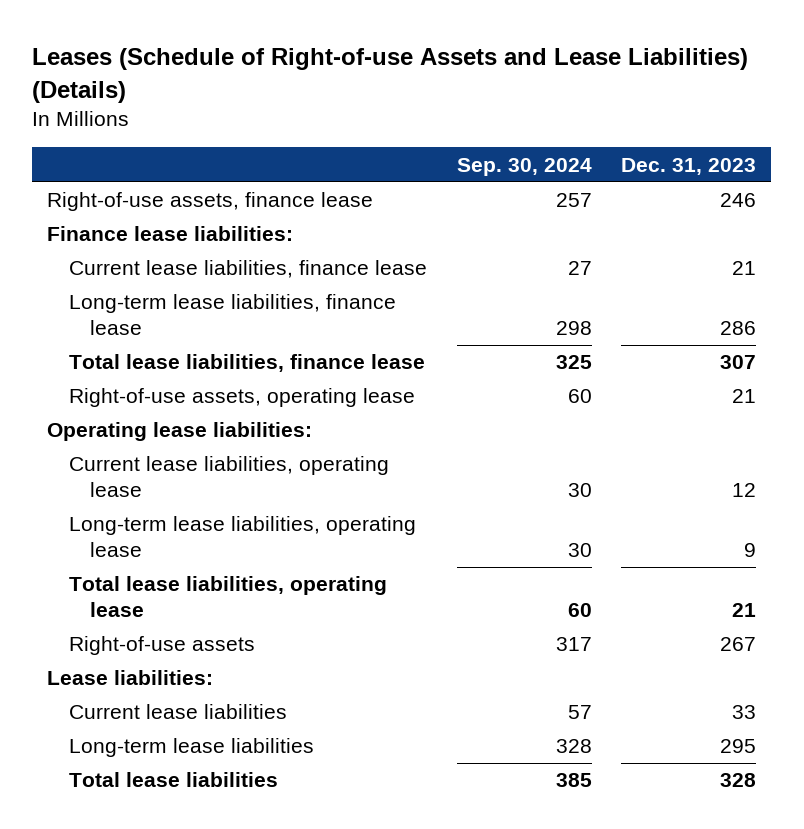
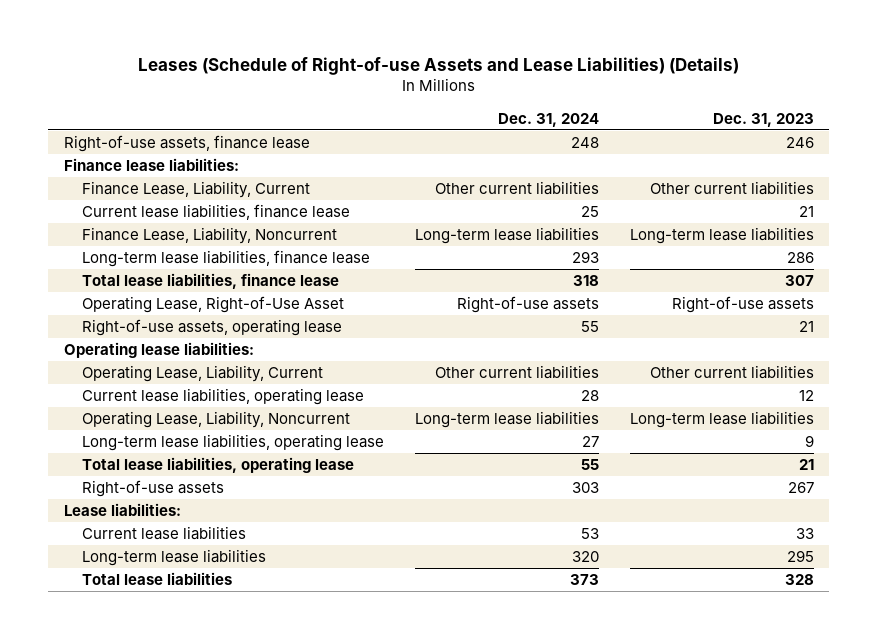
[456,157,592,176] Sep. 30, 2024 -> none
none -> [497,112,599,127] Dec. 31, 2024
none -> [81,181,310,199] Finance Lease, Liability, Current
none -> [81,227,337,245] Finance Lease, Liability, Noncurrent
none -> [81,296,344,314] Operating Lease, Right-of-Use Asset
none -> [81,365,323,383] Operating Lease, Liability, Current
none -> [81,411,350,429] Operating Lease, Liability, Noncurrent

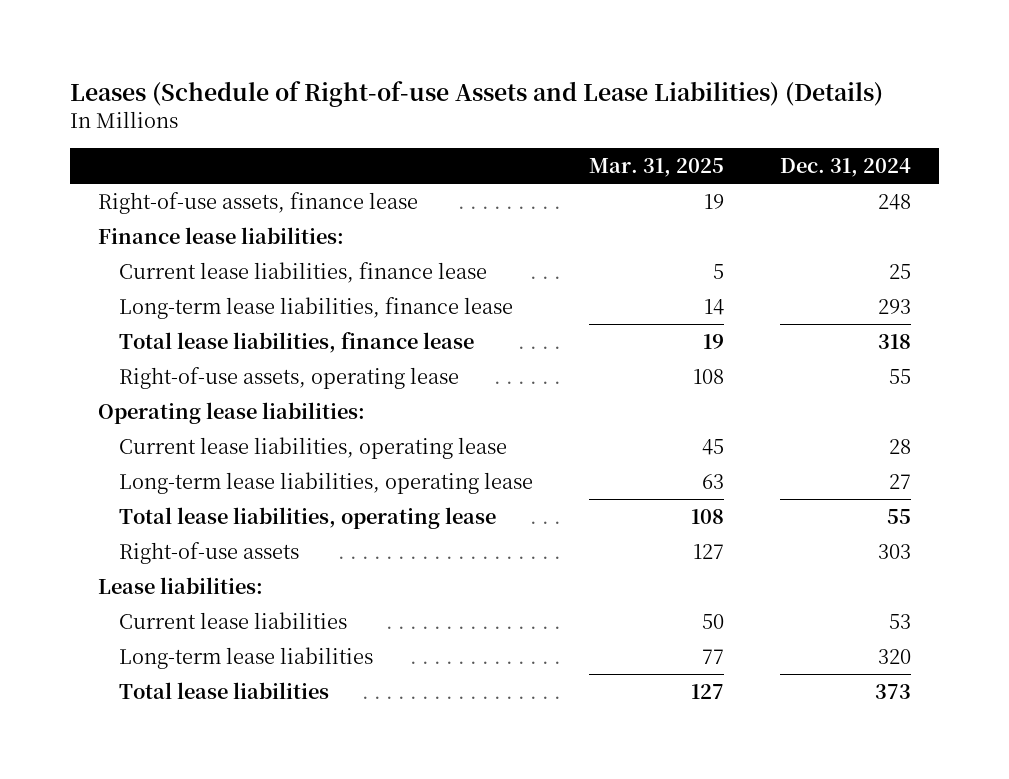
[712,112,814,127] Dec. 31, 2023 -> none
none -> [589,158,725,178] Mar. 31, 2025
[81,181,310,199] Finance Lease, Liability, Current -> none
[81,227,337,245] Finance Lease, Liability, Noncurrent -> none
[81,296,344,314] Operating Lease, Right-of-Use Asset -> none
[81,365,323,383] Operating Lease, Liability, Current -> none
[81,411,350,429] Operating Lease, Liability, Noncurrent -> none

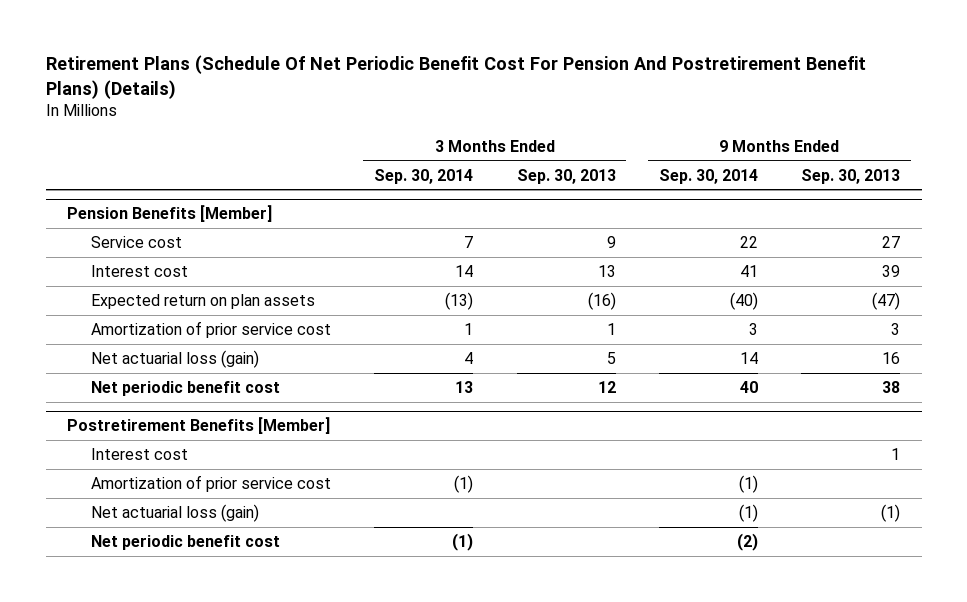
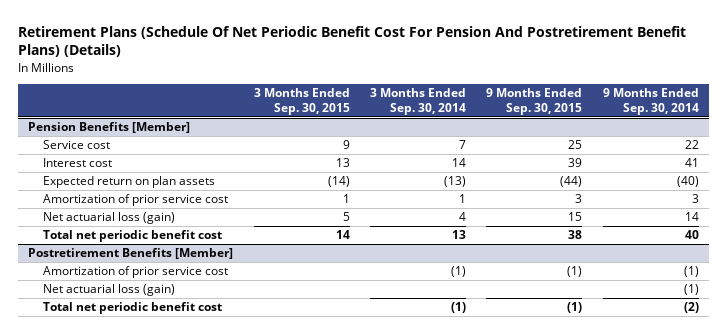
[516,168,616,184] Sep. 30, 2013 -> none
[801,168,901,184] Sep. 30, 2013 -> none
none -> [253,87,350,115] 3 Months Ended Sep. 30, 2015
none -> [486,87,583,115] 9 Months Ended Sep. 30, 2015
[90,380,280,396] Net periodic benefit cost -> [43,230,223,243] Total net periodic benefit cost
[90,447,188,460] Interest cost -> none
[90,534,280,550] Net periodic benefit cost -> [43,302,223,315] Total net periodic benefit cost

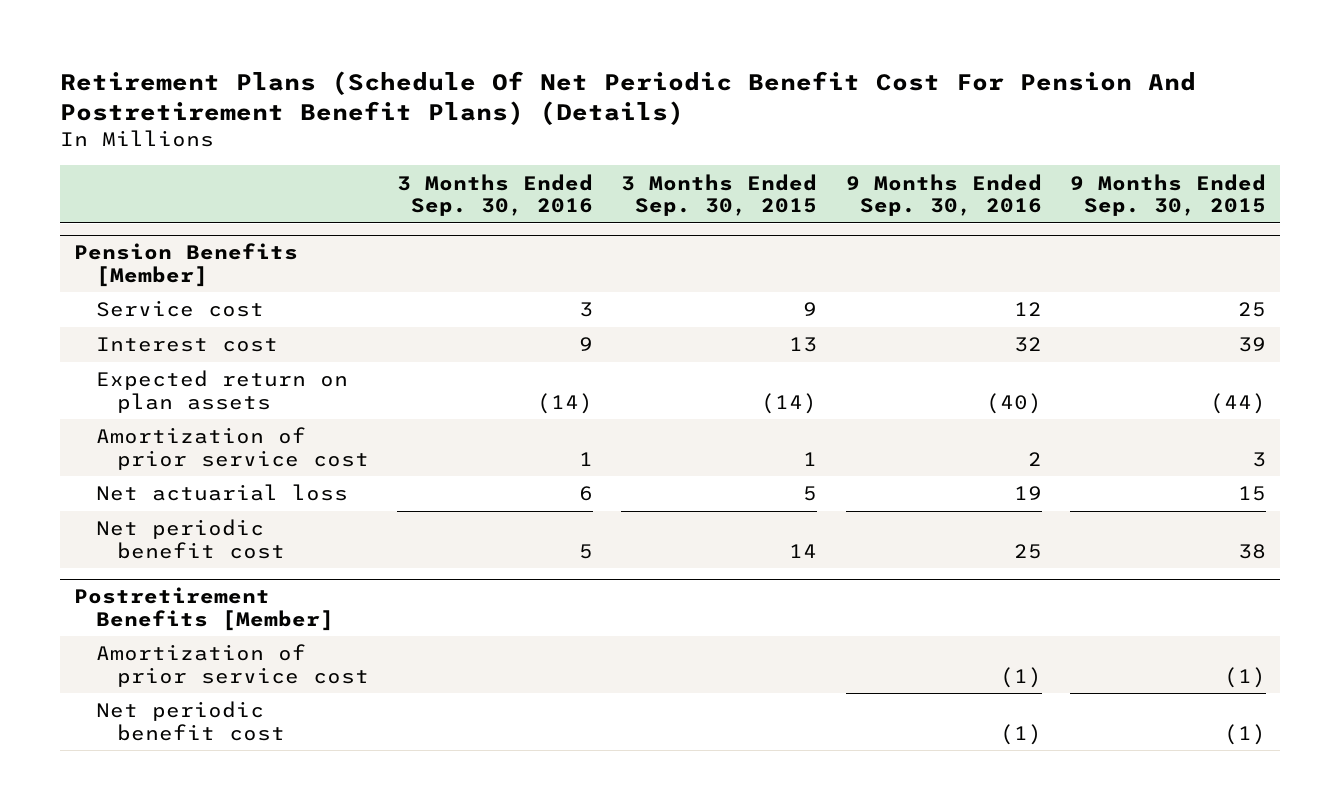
[370,87,467,115] 3 Months Ended Sep. 30, 2014 -> none
[602,87,699,115] 9 Months Ended Sep. 30, 2014 -> none
none -> [397,173,594,217] 3 Months Ended Sep. 30, 2016
none -> [845,173,1042,217] 9 Months Ended Sep. 30, 2016
[43,212,176,225] Net actuarial loss (gain) -> [95,484,348,502] Net actuarial loss
[43,230,223,243] Total net periodic benefit cost -> [95,519,286,559] Net periodic benefit cost
[43,284,176,297] Net actuarial loss (gain) -> none
[43,302,223,315] Total net periodic benefit cost -> [95,701,286,741] Net periodic benefit cost

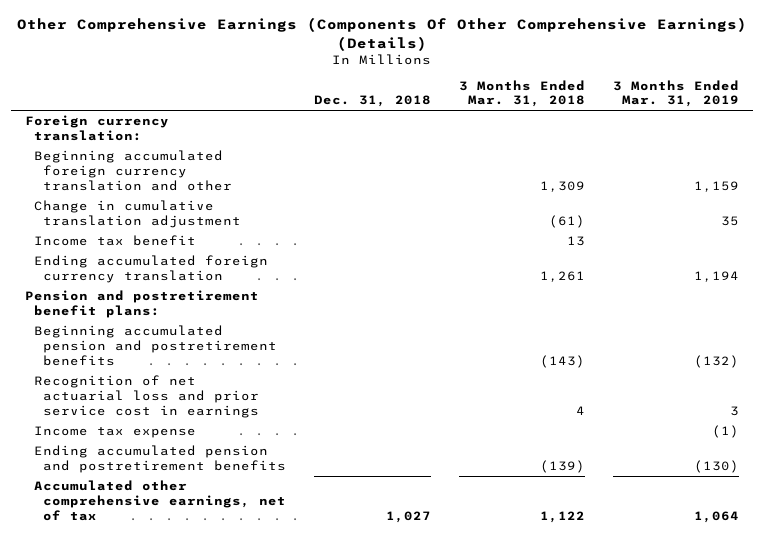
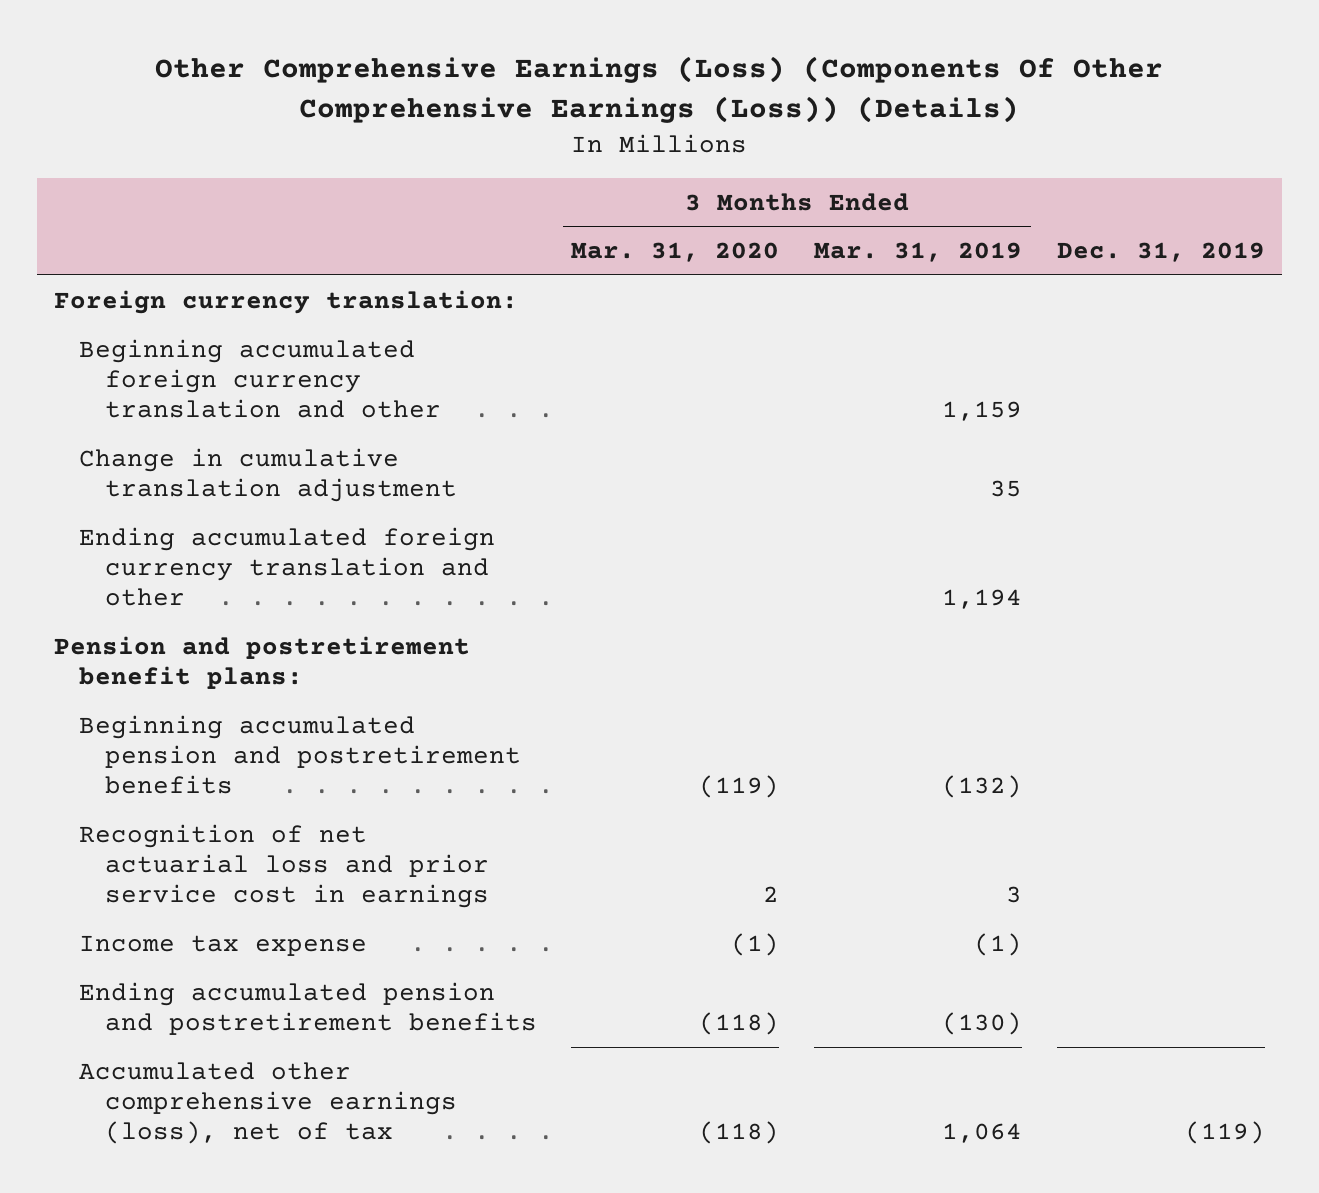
[17,17,748,51] Other Comprehensive Earnings (Components Of Other Comprehensive Earnings) (Details) -> [155,55,1164,123] Other Comprehensive Earnings (Loss) (Components Of Other Comprehensive Earnings (Loss)) (Details)
[314,95,432,108] Dec. 31, 2018 -> none
[459,79,586,108] 3 Months Ended Mar. 31, 2018 -> none
none -> [571,242,780,263] Mar. 31, 2020
none -> [1056,242,1265,263] Dec. 31, 2019
[34,235,197,247] Income tax benefit -> none
[34,255,269,283] Ending accumulated foreign currency translation -> [79,526,496,607] Ending accumulated foreign currency translation and other
[34,480,287,521] Accumulated other comprehensive earnings, net of tax -> [79,1061,457,1145] Accumulated other comprehensive earnings (loss), net of tax

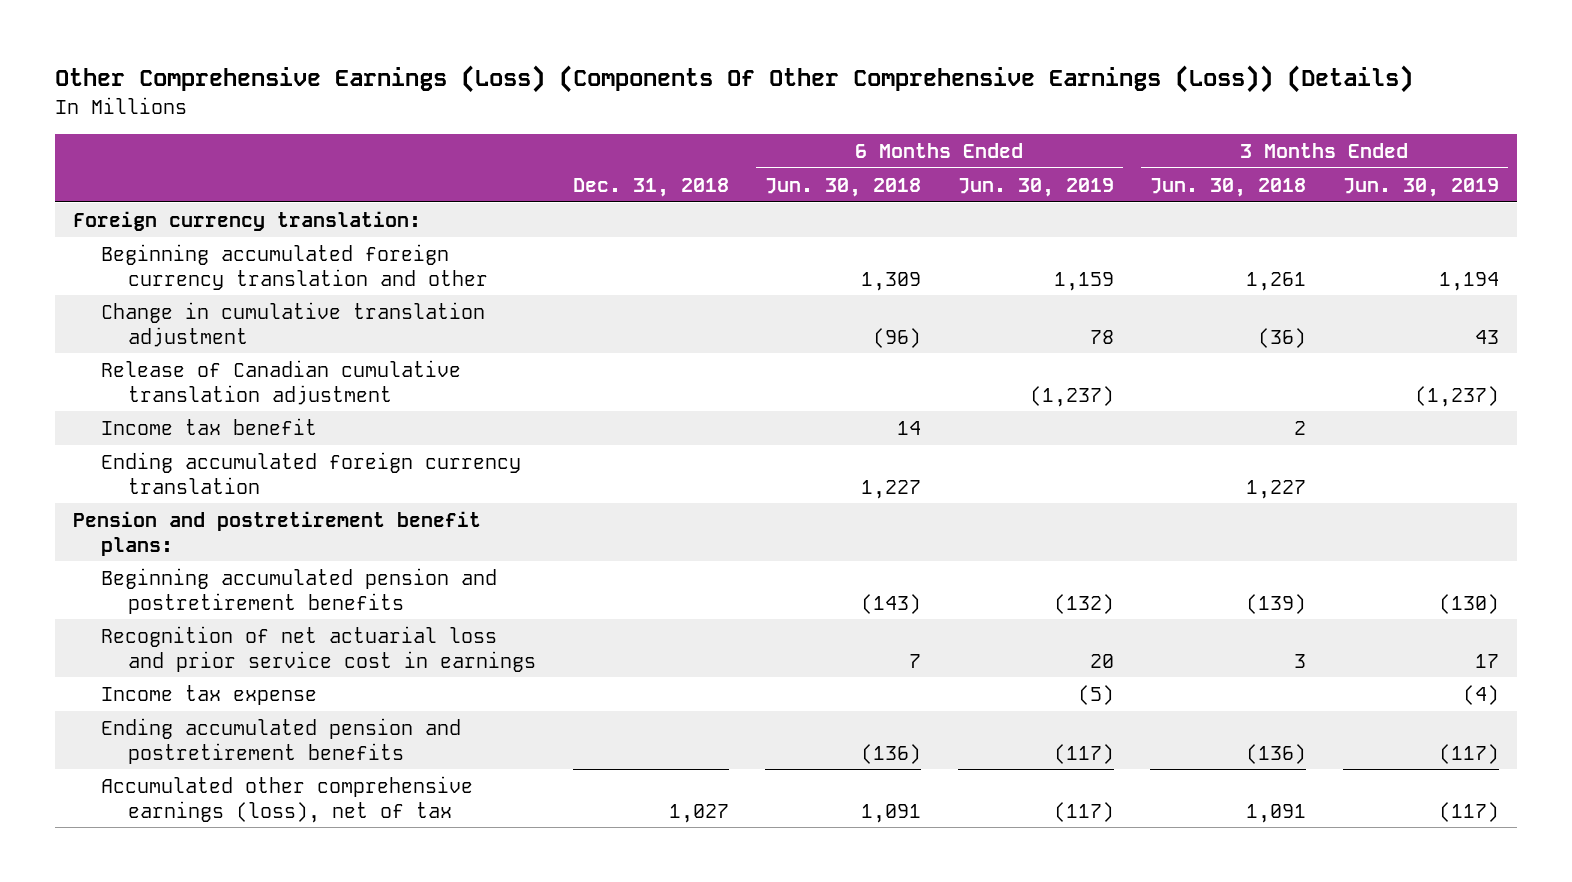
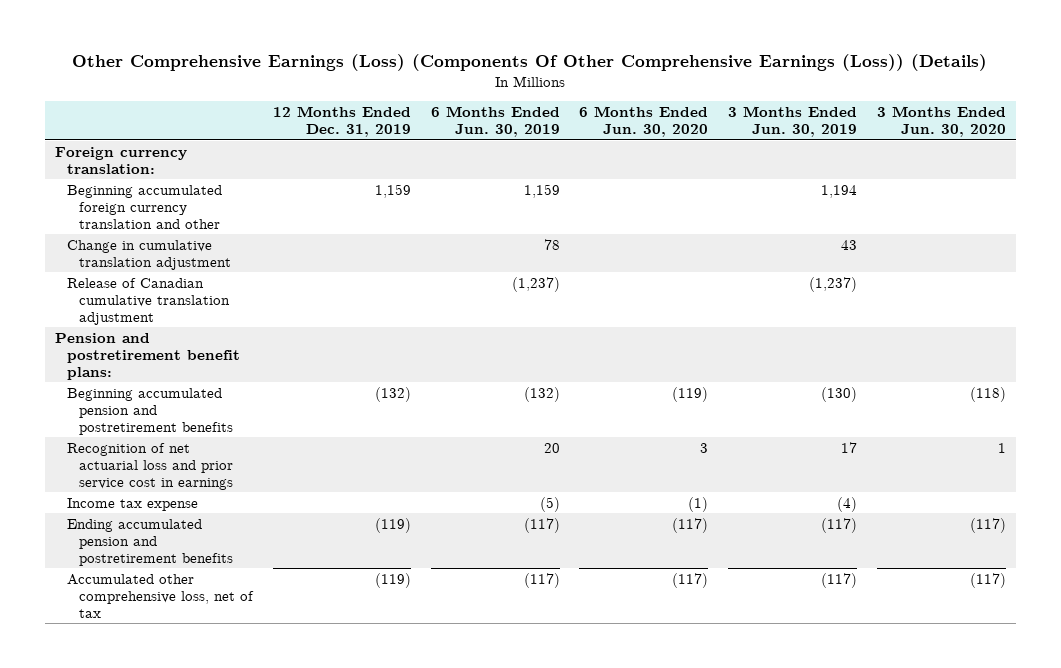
[572,177,729,197] Dec. 31, 2018 -> none
[765,177,922,197] Jun. 30, 2018 -> none
[1150,177,1307,197] Jun. 30, 2018 -> none
none -> [272,106,411,137] 12 Months Ended Dec. 31, 2019
none -> [579,106,709,137] 6 Months Ended Jun. 30, 2020
none -> [877,106,1007,137] 3 Months Ended Jun. 30, 2020
[100,418,317,436] Income tax benefit -> none
[100,452,521,494] Ending accumulated foreign currency translation -> none
[100,776,473,823] Accumulated other comprehensive earnings (loss), net of tax -> [66,573,254,618] Accumulated other comprehensive loss, net of tax

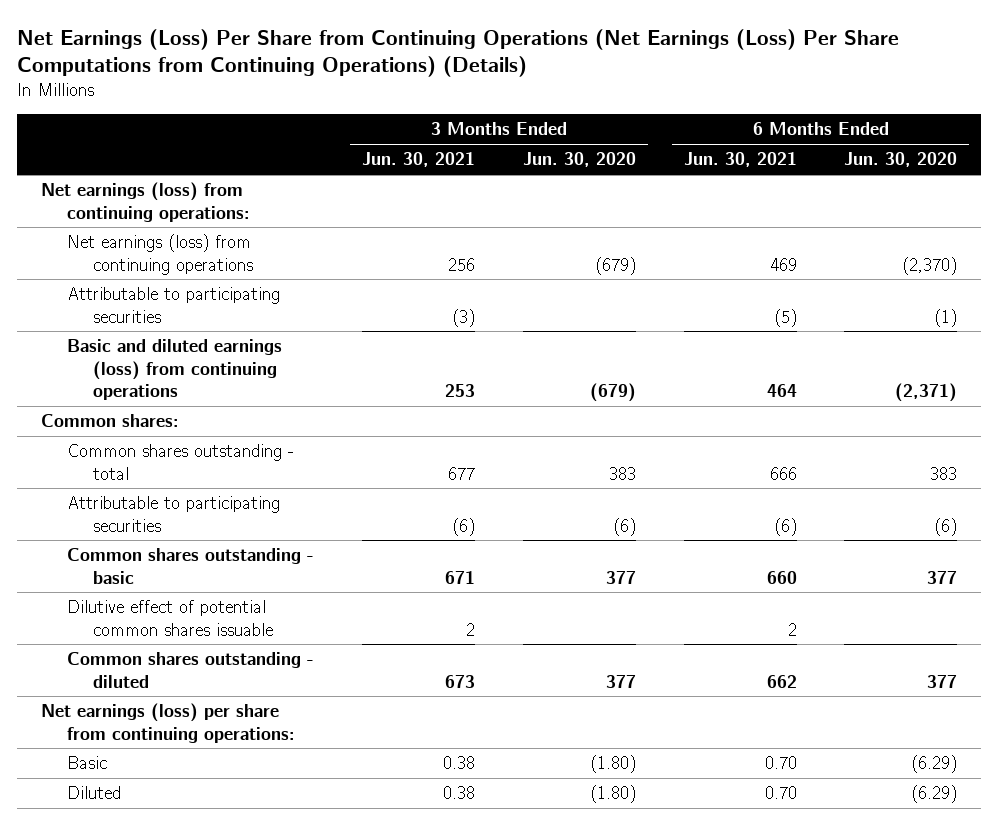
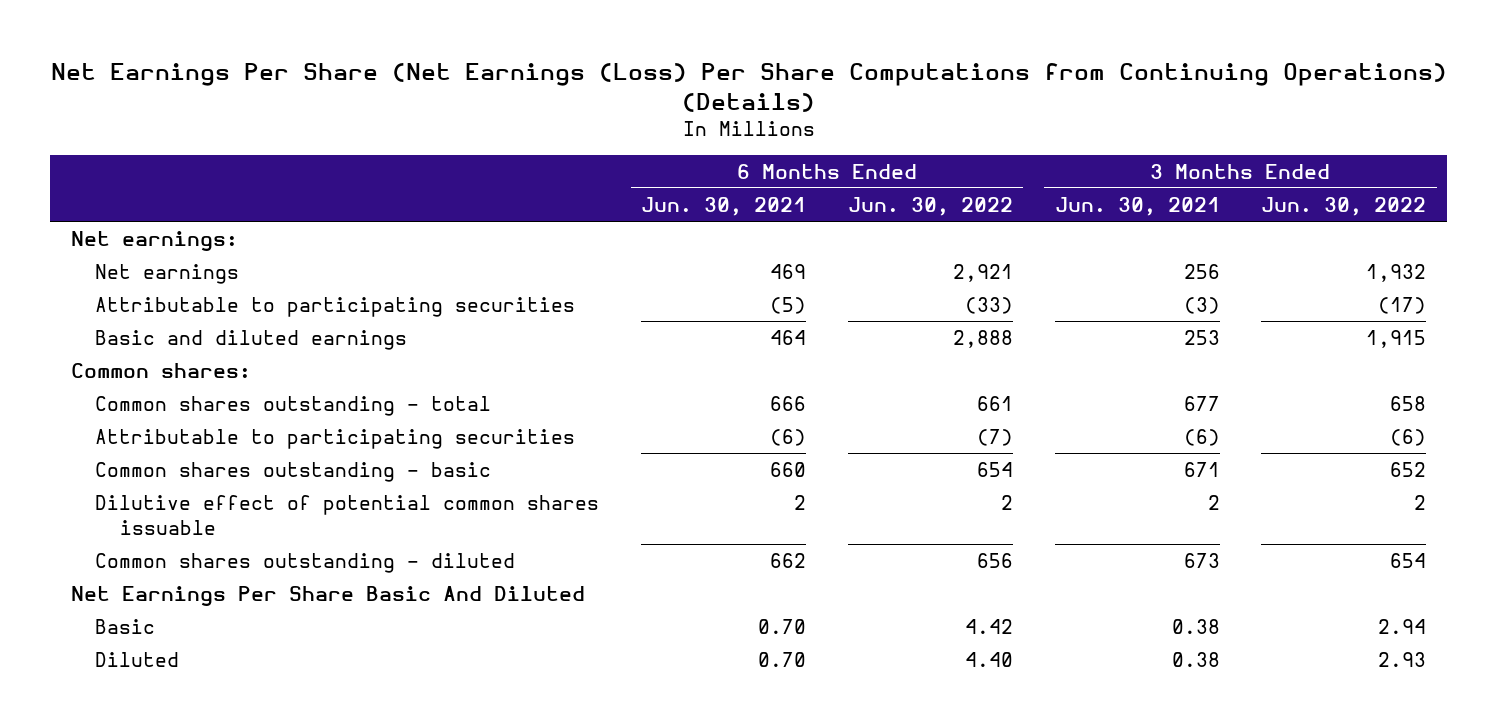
[17,28,900,78] Net Earnings (Loss) Per Share from Continuing Operations (Net Earnings (Loss) Per Share Computations from Continuing Operations) (Details) -> [50,62,1447,112] Net Earnings Per Share (Net Earnings (Loss) Per Share Computations from Continuing Operations) (Details)
[522,152,636,168] Jun. 30, 2020 -> none
[844,152,958,168] Jun. 30, 2020 -> none
none -> [847,196,1013,216] Jun. 30, 2022
none -> [1261,196,1427,216] Jun. 30, 2022
[41,182,251,222] Net earnings (loss) from continuing operations: -> [70,230,238,251] Net earnings:
[67,234,254,275] Net earnings (loss) from continuing operations -> [95,263,240,284] Net earnings
[67,339,283,401] Basic and diluted earnings (loss) from continuing operations -> [95,329,408,350] Basic and diluted earnings
[41,703,296,743] Net earnings (loss) per share from continuing operations: -> none
none -> [70,585,585,606] Net Earnings Per Share Basic And Diluted

